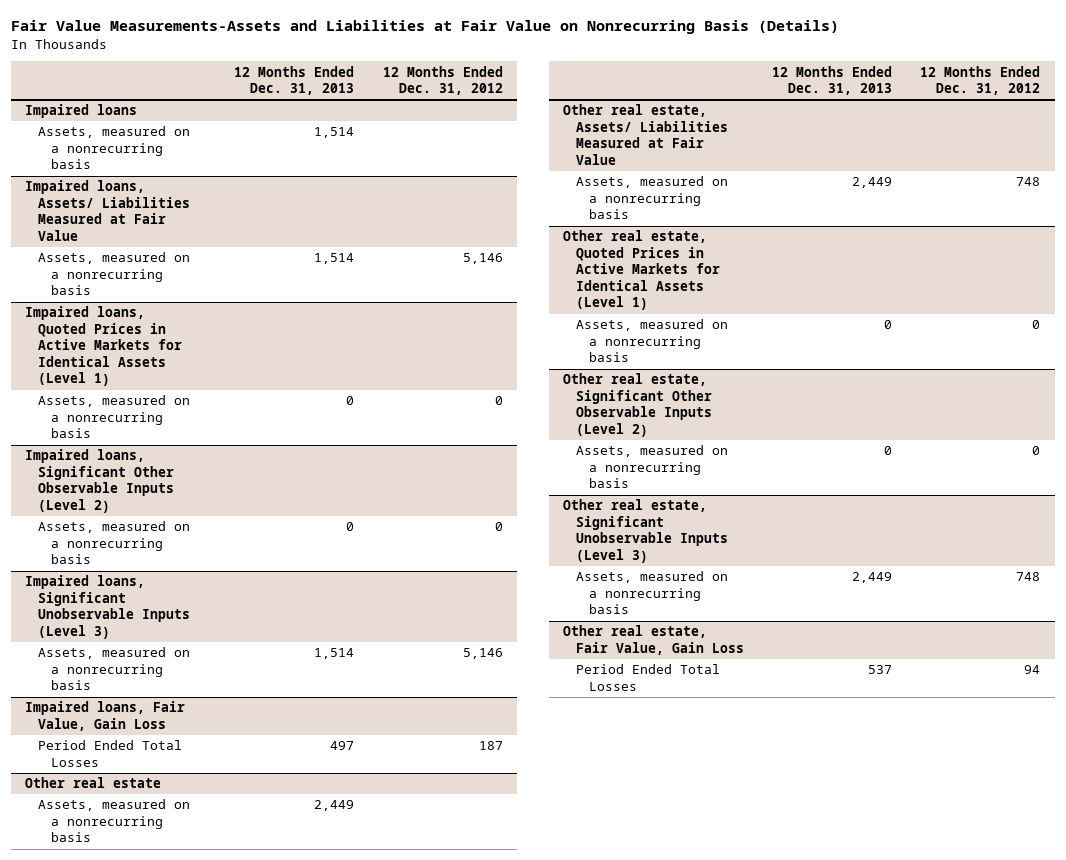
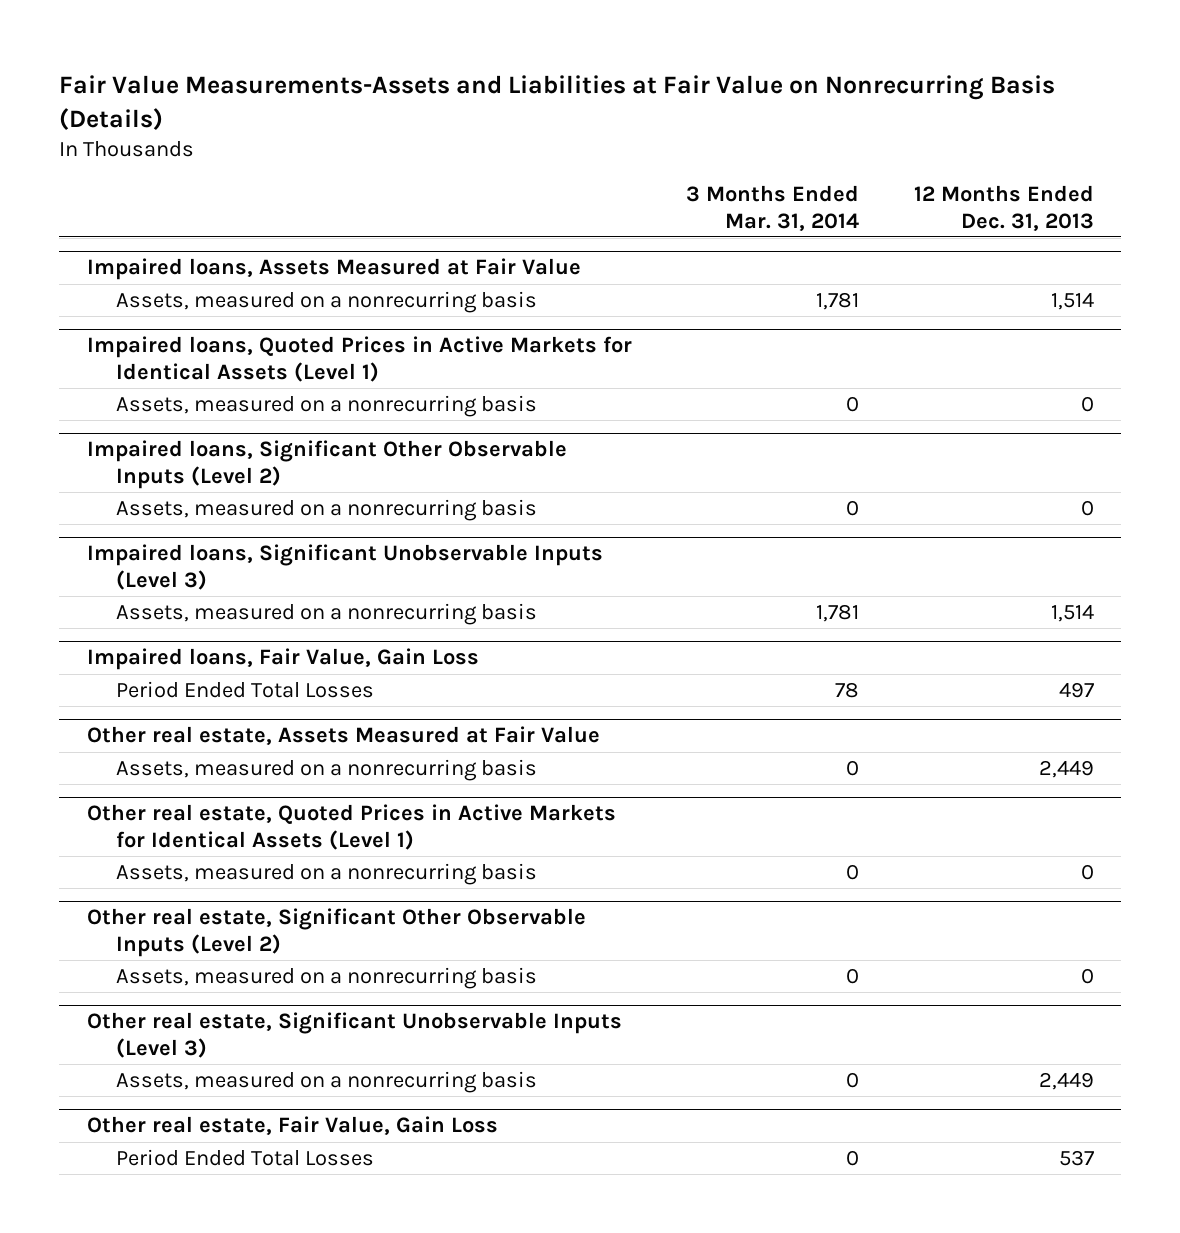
[382,65,503,96] 12 Months Ended Dec. 31, 2012 -> none
none -> [686,185,860,231] 3 Months Ended Mar. 31, 2014
[25,104,138,119] Impaired loans -> none
[38,126,191,170] Assets, measured on a nonrecurring basis -> none
[25,180,191,241] Impaired loans, Assets/ Liabilities Measured at Fair Value -> [86,258,581,281] Impaired loans, Assets Measured at Fair Value
[25,777,162,789] Other real estate -> none
[38,799,191,843] Assets, measured on a nonrecurring basis -> none
[563,104,729,165] Other real estate, Assets/ Liabilities Measured at Fair Value -> [86,726,600,746] Other real estate, Assets Measured at Fair Value

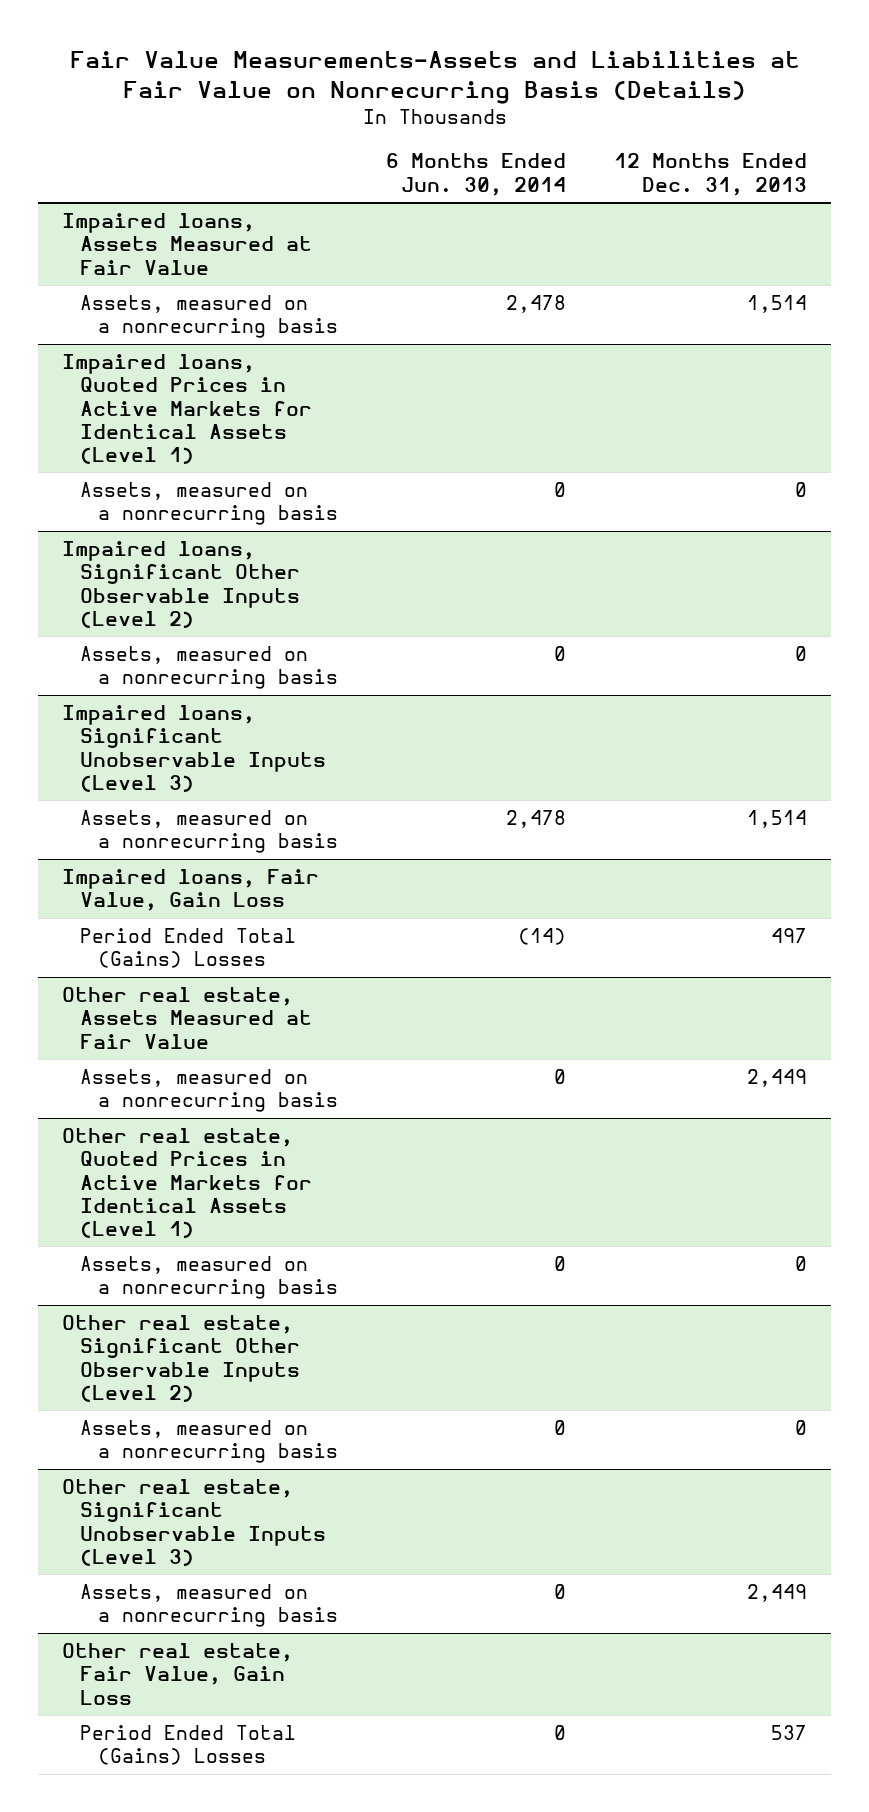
[686,185,860,231] 3 Months Ended Mar. 31, 2014 -> none
none -> [386,153,567,196] 6 Months Ended Jun. 30, 2014
[116,681,375,699] Period Ended Total Losses -> [80,928,297,969] Period Ended Total (Gains) Losses
[116,1149,375,1167] Period Ended Total Losses -> [80,1725,297,1766] Period Ended Total (Gains) Losses

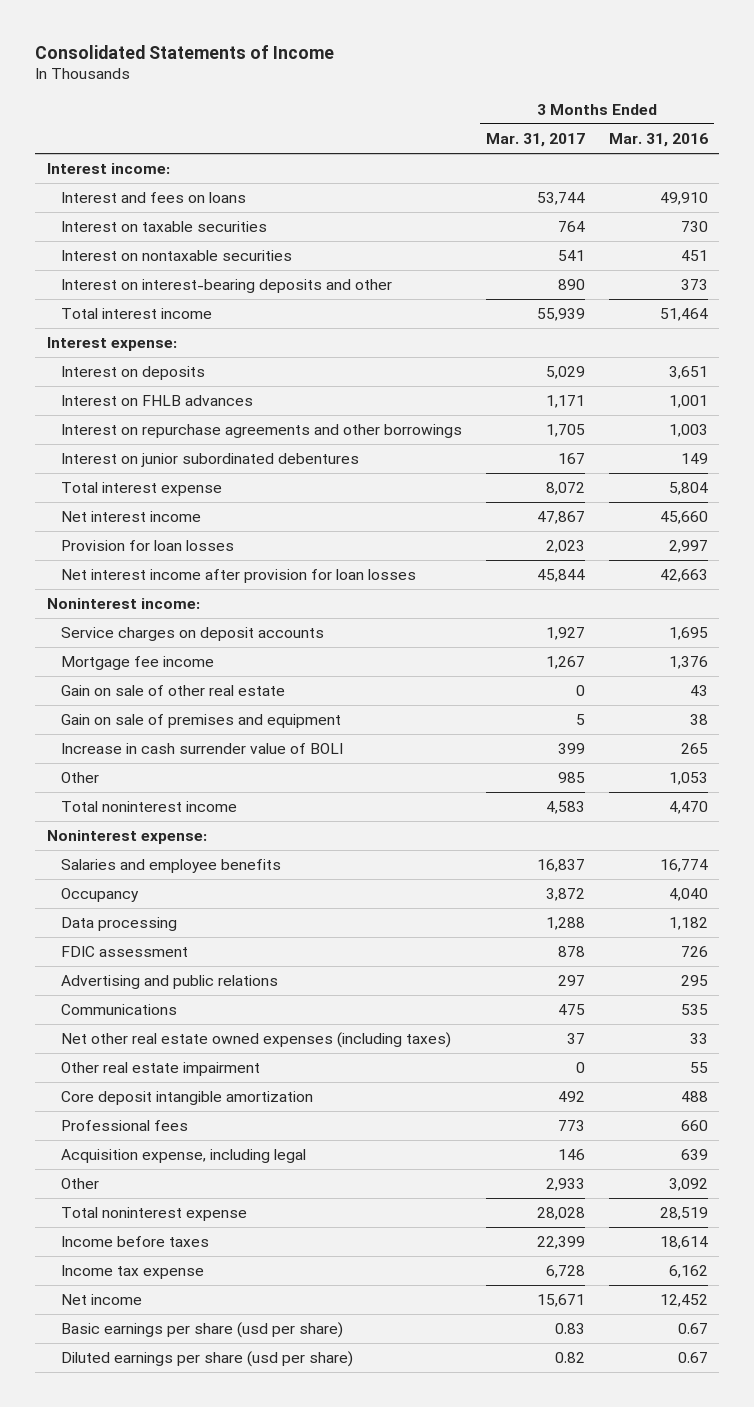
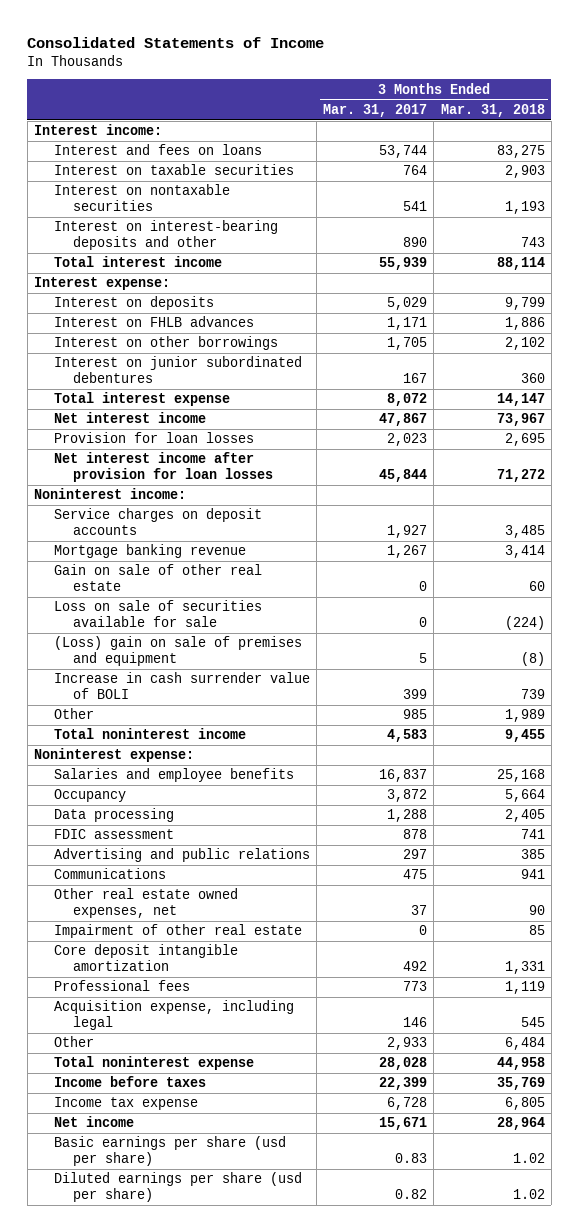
[608,133,708,148] Mar. 31, 2016 -> none
none -> [440,104,545,118] Mar. 31, 2018
[61,424,463,439] Interest on repurchase agreements and other borrowings -> [53,336,278,351] Interest on other borrowings
[61,656,215,671] Mortgage fee income -> [53,544,246,559] Mortgage banking revenue
none -> [53,600,262,628] Loss on sale of securities available for sale
[61,714,342,729] Gain on sale of premises and equipment -> [53,636,302,667] (Loss) gain on sale of premises and equipment
[61,1032,452,1049] Net other real estate owned expenses (including taxes) -> [53,888,238,919] Other real estate owned expenses, net
[61,1062,261,1077] Other real estate impairment -> [53,924,302,939] Impairment of other real estate

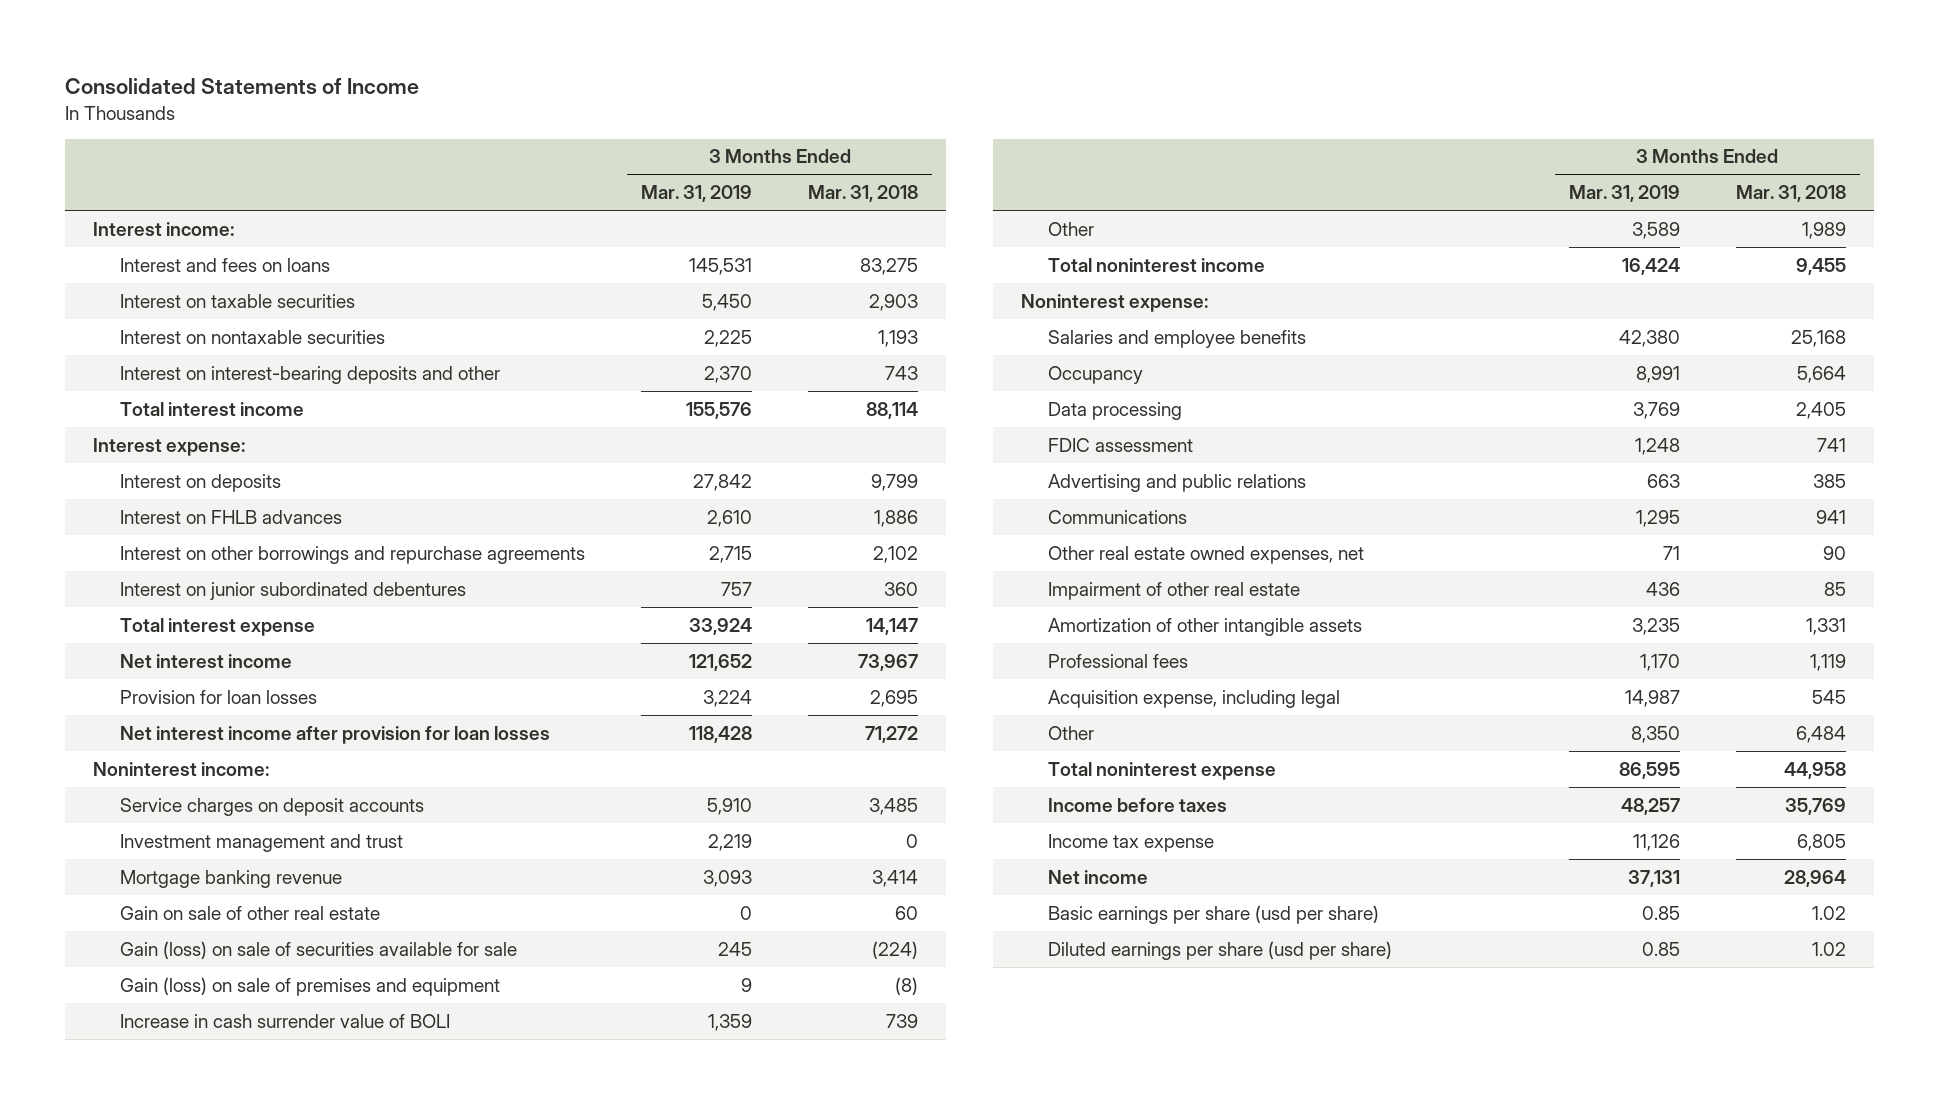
[323,104,428,118] Mar. 31, 2017 -> none
none -> [640,185,752,203] Mar. 31, 2019
[53,336,278,351] Interest on other borrowings -> [119,545,585,564] Interest on other borrowings and repurchase agreements
none -> [119,833,403,852] Investment management and trust
[53,600,262,628] Loss on sale of securities available for sale -> [119,940,517,959] Gain (loss) on sale of securities available for sale
[53,636,302,667] (Loss) gain on sale of premises and equipment -> [119,976,500,996] Gain (loss) on sale of premises and equipment
[53,944,238,972] Core deposit intangible amortization -> [1047,617,1362,636] Amortization of other intangible assets

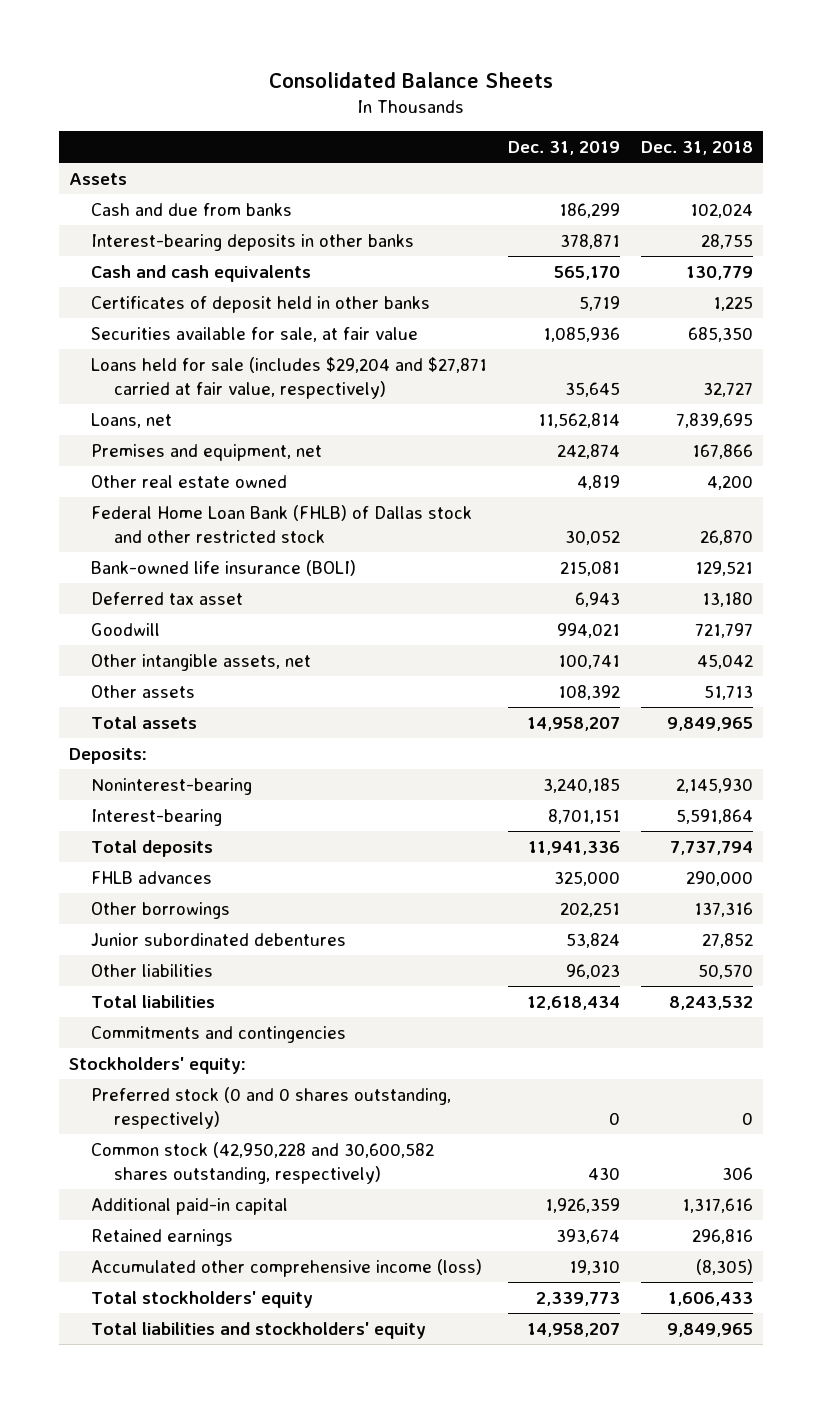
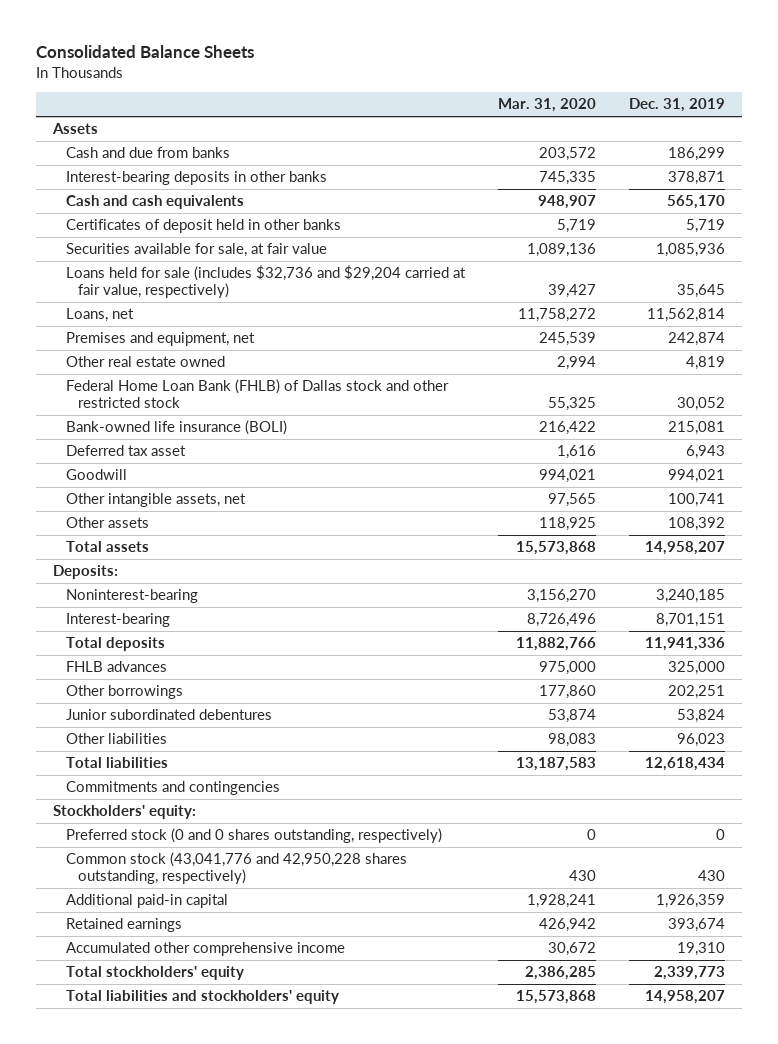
[640,141,753,156] Dec. 31, 2018 -> none
none -> [497,98,596,113] Mar. 31, 2020
[91,356,488,399] Loans held for sale (includes $29,204 and $27,871 carried at fair value, respectively) -> [65,265,466,299] Loans held for sale (includes $32,736 and $29,204 carried at fair value, respectively)
[91,1141,435,1184] Common stock (42,950,228 and 30,600,582 shares outstanding, respectively) -> [65,852,407,885] Common stock (43,041,776 and 42,950,228 shares outstanding, respectively)
[91,1258,483,1277] Accumulated other comprehensive income (loss) -> [65,942,345,957] Accumulated other comprehensive income

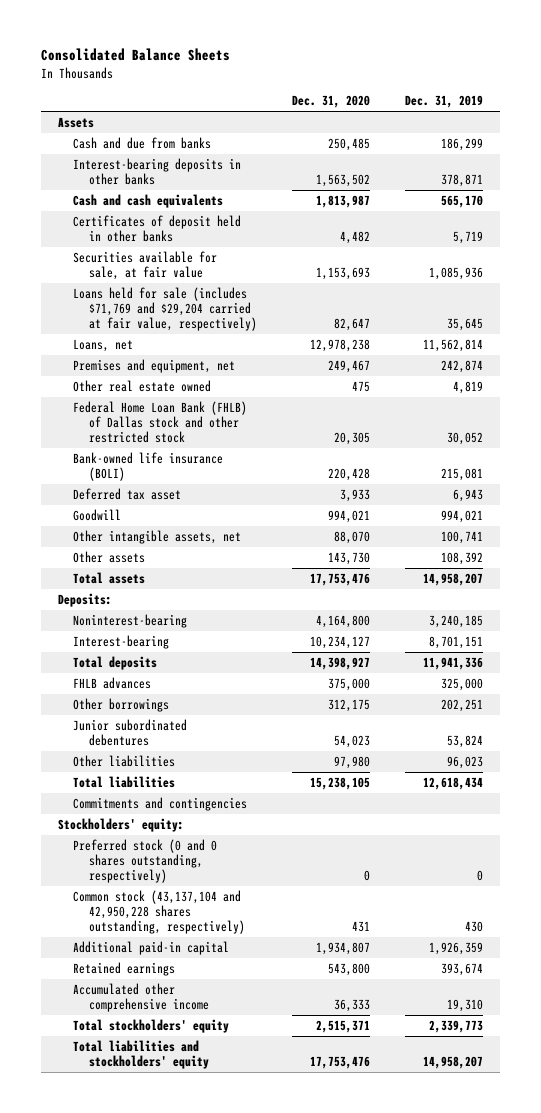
[497,98,596,113] Mar. 31, 2020 -> none
none -> [291,95,370,109] Dec. 31, 2020
[65,265,466,299] Loans held for sale (includes $32,736 and $29,204 carried at fair value, respectively) -> [73,286,257,332] Loans held for sale (includes $71,769 and $29,204 carried at fair value, respectively)
[65,852,407,885] Common stock (43,041,776 and 42,950,228 shares outstanding, respectively) -> [73,889,245,935] Common stock (43,137,104 and 42,950,228 shares outstanding, respectively)

